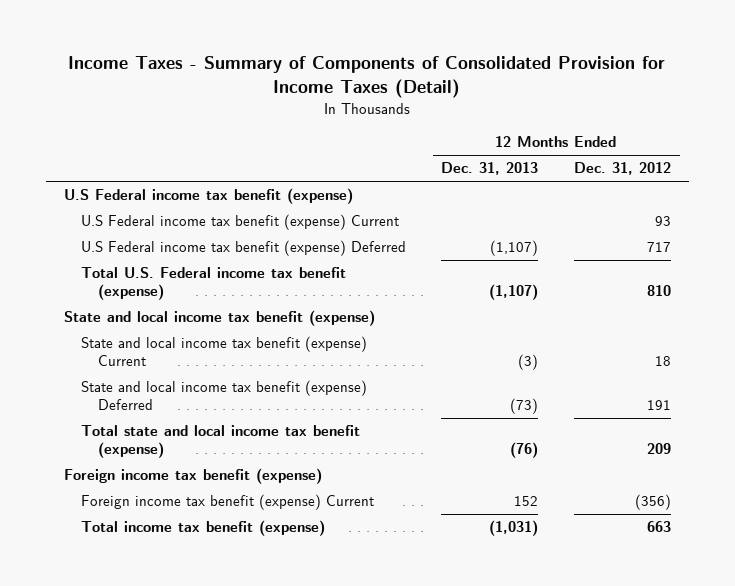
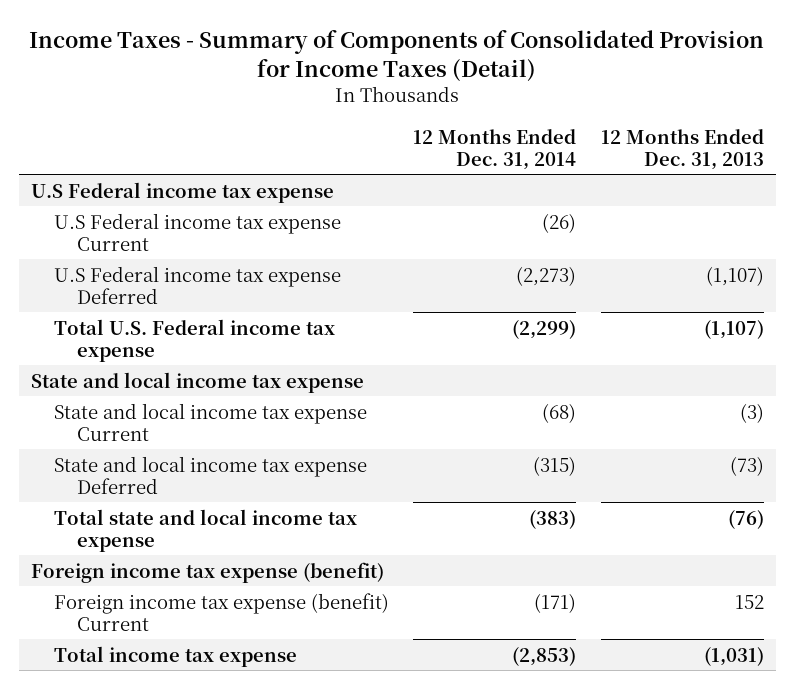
[574,162,672,176] Dec. 31, 2012 -> none
none -> [413,128,577,170] 12 Months Ended Dec. 31, 2014
[63,188,353,205] U.S Federal income tax benefit (expense) -> [31,181,335,203] U.S Federal income tax expense
[80,214,399,231] U.S Federal income tax benefit (expense) Current -> [54,212,342,251] U.S Federal income tax expense Current
[80,240,406,257] U.S Federal income tax benefit (expense) Deferred -> [54,265,342,304] U.S Federal income tax expense Deferred
[80,267,346,301] Total U.S. Federal income tax benefit (expense) -> [54,318,336,362] Total U.S. Federal income tax expense
[63,310,375,327] State and local income tax benefit (expense) -> [31,371,365,393] State and local income tax expense
[80,336,367,367] State and local income tax benefit (expense) Current -> [54,402,368,441] State and local income tax expense Current
[80,380,367,411] State and local income tax benefit (expense) Deferred -> [54,455,368,494] State and local income tax expense Deferred
[80,425,360,459] Total state and local income tax benefit (expense) -> [54,508,358,552] Total state and local income tax expense
[63,468,322,485] Foreign income tax benefit (expense) -> [31,561,385,583] Foreign income tax expense (benefit)
[80,494,374,511] Foreign income tax benefit (expense) Current -> [54,592,390,631] Foreign income tax expense (benefit) Current
[80,520,325,537] Total income tax benefit (expense) -> [54,645,298,667] Total income tax expense

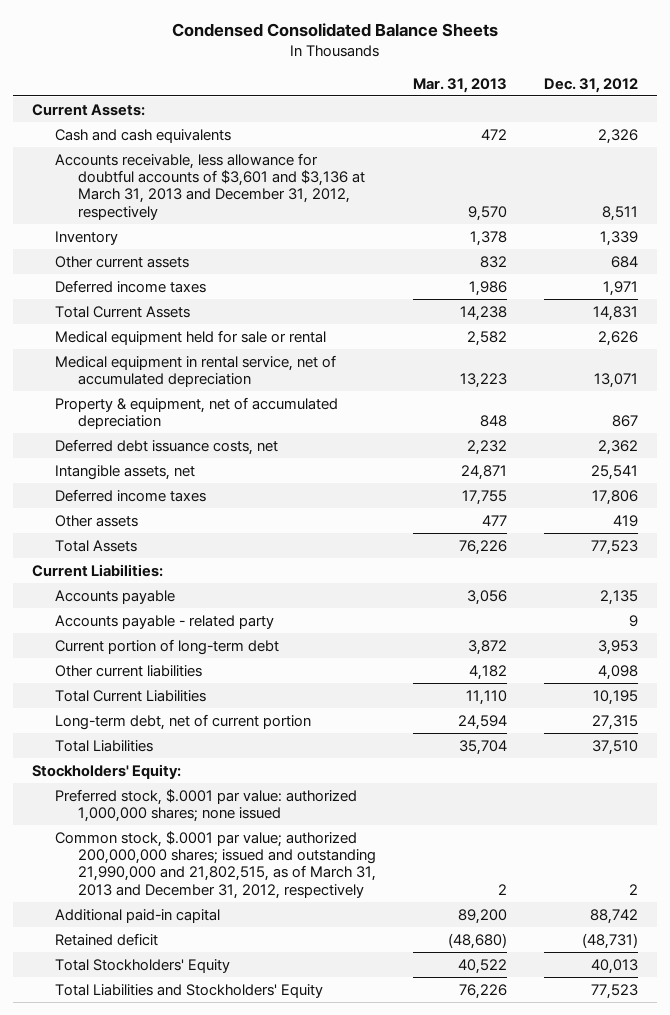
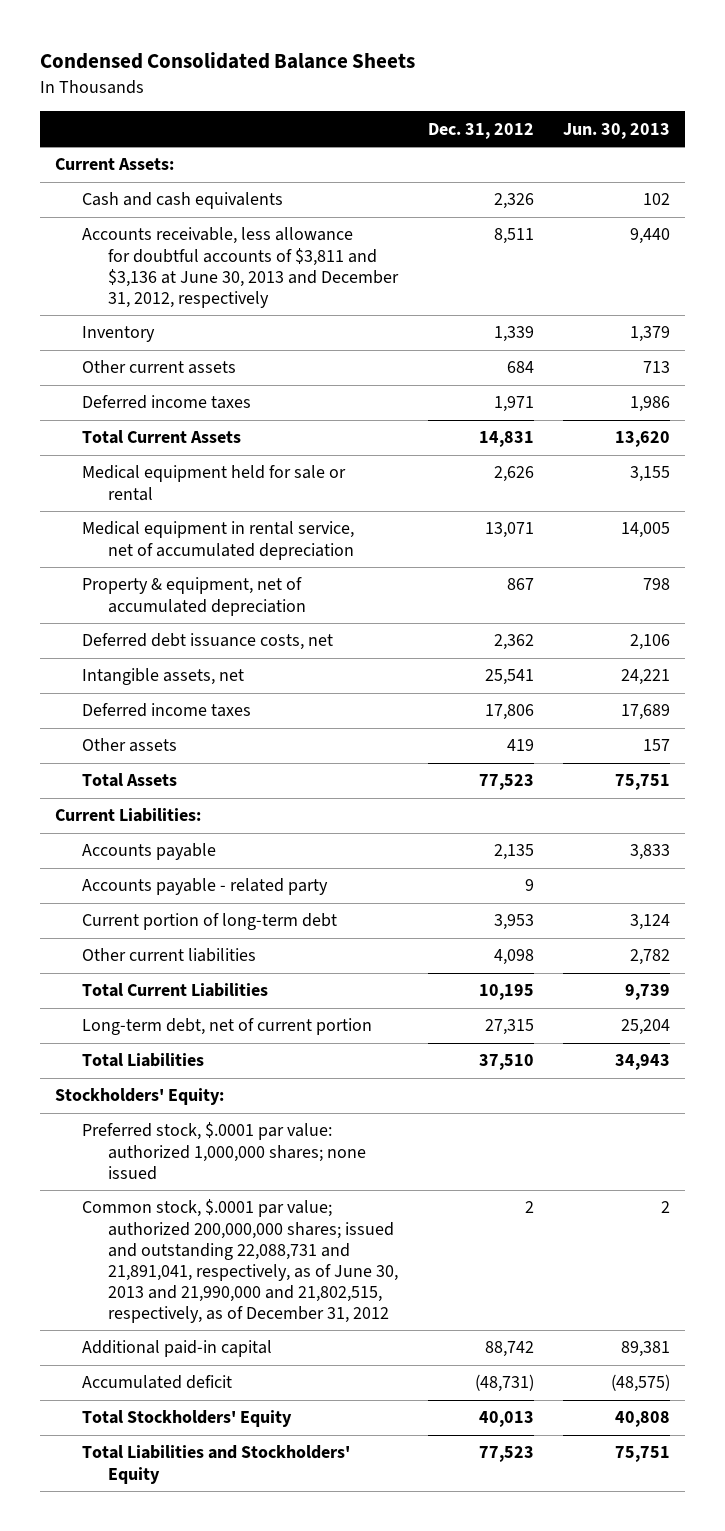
[413,77,508,93] Mar. 31, 2013 -> none
none -> [563,122,671,139] Jun. 30, 2013
[54,152,366,220] Accounts receivable, less allowance for doubtful accounts of $3,601 and $3,136 at March 31, 2013 and December 31, 2012, respectively -> [81,227,400,308] Accounts receivable, less allowance for doubtful accounts of $3,811 and $3,136 at June 30, 2013 and December 31, 2012, respectively
[54,830,377,899] Common stock, $.0001 par value; authorized 200,000,000 shares; issued and outstanding 21,990,000 and 21,802,515, as of March 31, 2013 and December 31, 2012, respectively -> [81,1199,399,1323] Common stock, $.0001 par value; authorized 200,000,000 shares; issued and outstanding 22,088,731 and 21,891,041, respectively, as of June 30, 2013 and 21,990,000 and 21,802,515, respectively, as of December 31, 2012
[54,932,158,946] Retained deficit -> [81,1375,232,1390] Accumulated deficit

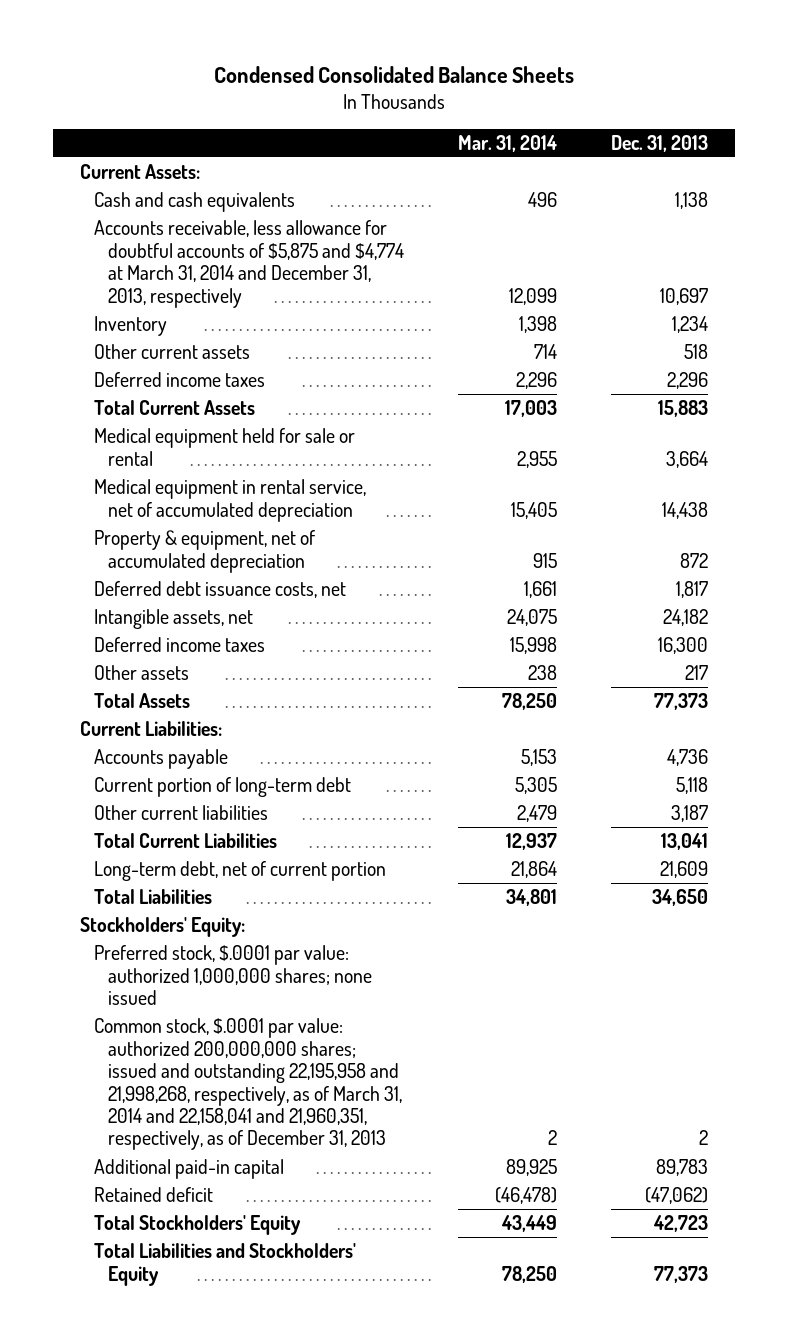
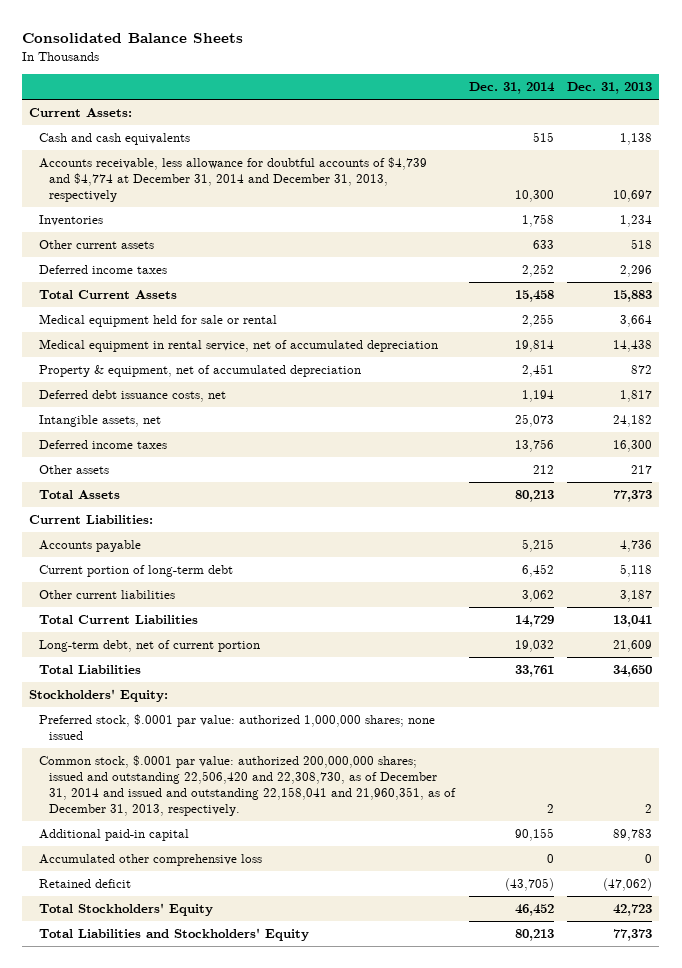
[214,66,575,84] Condensed Consolidated Balance Sheets -> [22,32,244,43] Consolidated Balance Sheets
[457,134,557,152] Mar. 31, 2014 -> none
none -> [468,81,555,94] Dec. 31, 2014
[93,220,404,308] Accounts receivable, less allowance for doubtful accounts of $5,875 and $4,774 at March 31, 2014 and December 31, 2013, respectively -> [39,157,428,202] Accounts receivable, less allowance for doubtful accounts of $4,739 and $4,774 at December 31, 2014 and December 31, 2013, respectively
[93,316,167,337] Inventory -> [39,215,104,227] Inventories
[93,1018,402,1151] Common stock, $.0001 par value: authorized 200,000,000 shares; issued and outstanding 22,195,958 and 21,998,268, respectively, as of March 31, 2014 and 22,158,041 and 21,960,351, respectively, as of December 31, 2013 -> [39,755,457,816] Common stock, $.0001 par value: authorized 200,000,000 shares; issued and outstanding 22,506,420 and 22,308,730, as of December 31, 2014 and issued and outstanding 22,158,041 and 21,960,351, as of December 31, 2013, respectively.
none -> [39,854,263,867] Accumulated other comprehensive loss

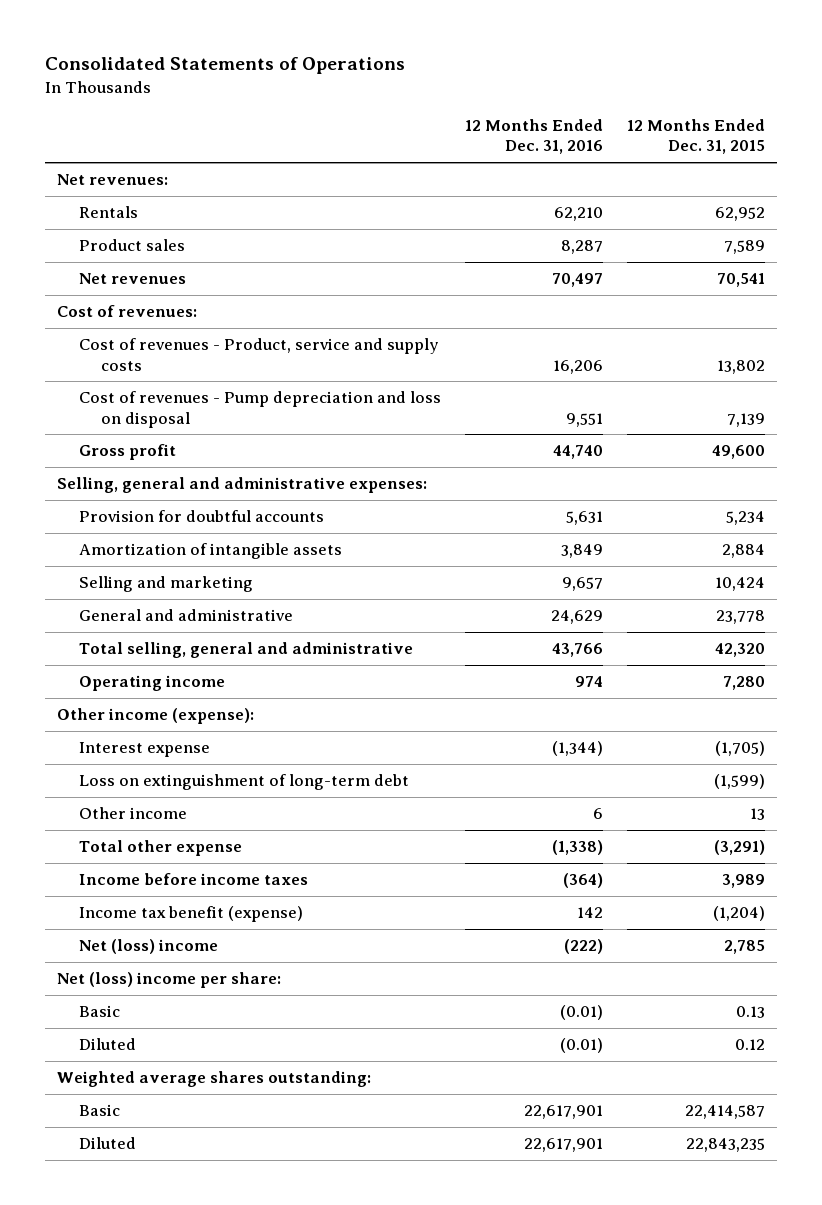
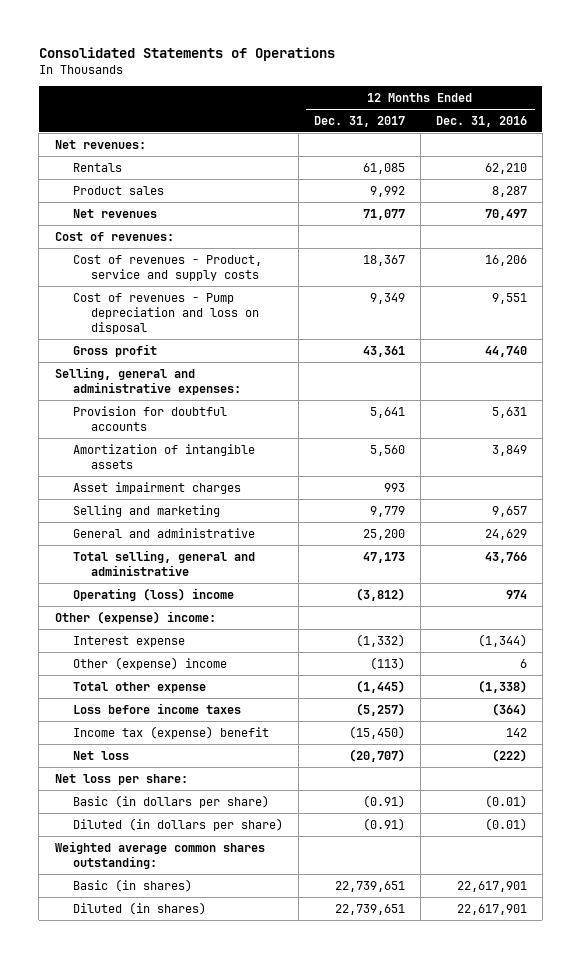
[627,118,766,155] 12 Months Ended Dec. 31, 2015 -> none
none -> [313,115,405,127] Dec. 31, 2017
none -> [72,481,241,494] Asset impairment charges
[78,675,225,692] Operating income -> [72,587,234,601] Operating (loss) income
[57,708,255,725] Other income (expense): -> [54,610,216,624] Other (expense) income:
[78,774,409,791] Loss on extinguishment of long-term debt -> none
[78,807,187,820] Other income -> [72,656,227,670] Other (expense) income
[78,873,308,886] Income before income taxes -> [72,702,241,714] Loss before income taxes
[78,906,303,923] Income tax benefit (expense) -> [72,725,269,739] Income tax (expense) benefit
[78,939,218,955] Net (loss) income -> [72,750,129,760] Net loss
[57,972,282,989] Net (loss) income per share: -> [54,773,188,785] Net loss per share:
[78,1005,120,1018] Basic -> [72,794,269,808] Basic (in dollars per share)
[78,1038,136,1051] Diluted -> [72,817,283,831] Diluted (in dollars per share)
[57,1071,372,1088] Weighted average shares outstanding: -> [54,840,265,869] Weighted average common shares outstanding:
[78,1104,120,1117] Basic -> [72,878,192,892] Basic (in shares)
[78,1137,136,1150] Diluted -> [72,901,206,915] Diluted (in shares)

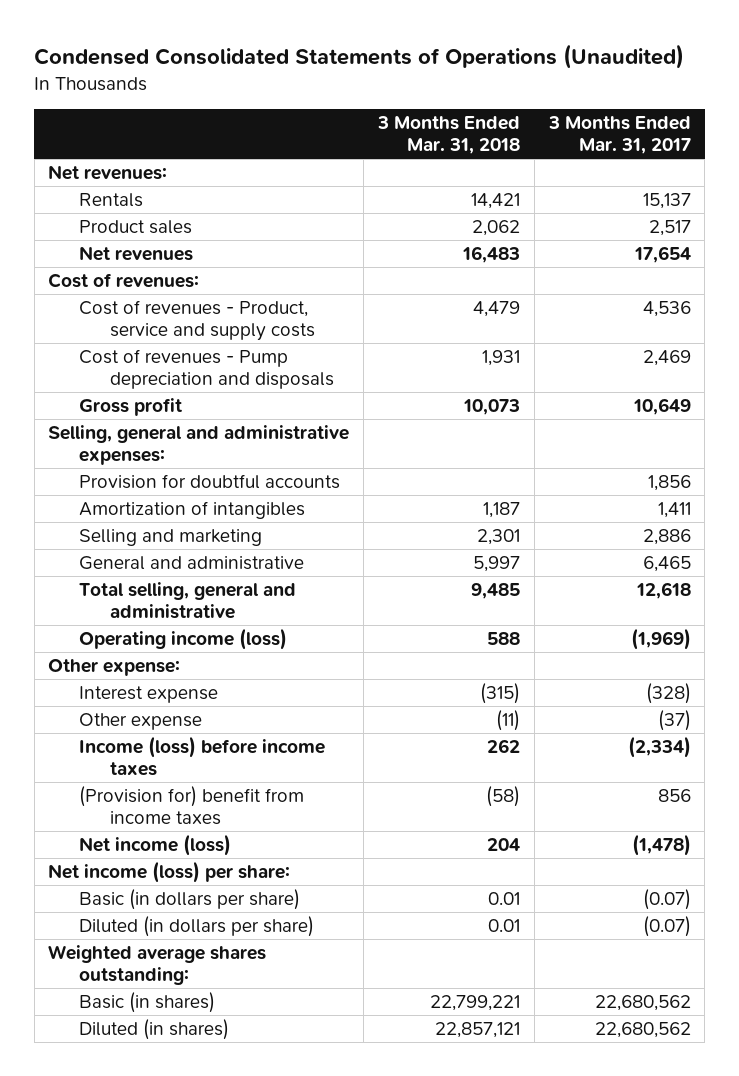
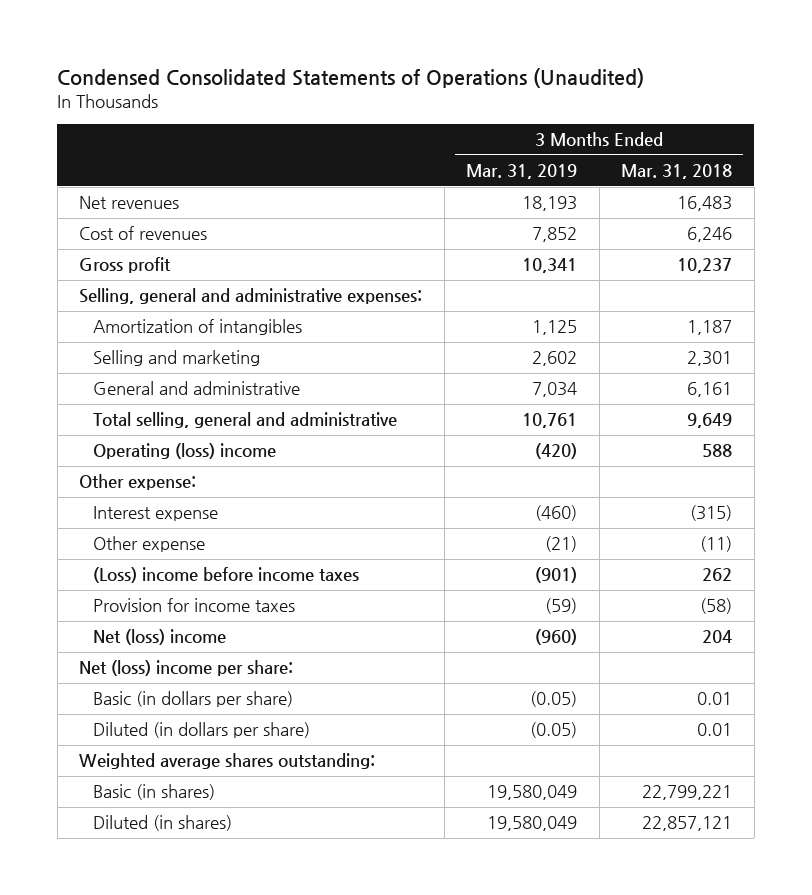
[547,115,691,155] 3 Months Ended Mar. 31, 2017 -> none
none -> [466,164,578,180] Mar. 31, 2019
[48,165,168,181] Net revenues: -> none
[79,193,144,208] Rentals -> none
[79,220,193,235] Product sales -> none
[48,273,200,289] Cost of revenues: -> none
[79,349,334,390] Cost of revenues - Pump depreciation and disposals -> none
[79,300,315,342] Cost of revenues - Product, service and supply costs -> [79,226,208,241] Cost of revenues
[473,301,521,318] 4,479 -> [687,227,733,243] 6,246
[463,399,521,416] 10,073 -> [677,258,733,274] 10,237
[79,474,341,490] Provision for doubtful accounts -> none
[473,556,521,573] 5,997 -> [687,382,733,398] 6,161
[471,583,521,600] 9,485 -> [687,413,733,429] 9,649
[79,628,288,651] Operating income (loss) -> [92,443,276,460] Operating (loss) income
[79,736,326,777] Income (loss) before income taxes -> [92,567,359,584] (Loss) income before income taxes
[79,786,305,826] (Provision for) benefit from income taxes -> [92,598,295,613] Provision for income taxes
[79,834,232,857] Net income (loss) -> [92,629,226,646] Net (loss) income
[48,861,291,884] Net income (loss) per share: -> [79,660,294,677] Net (loss) income per share:

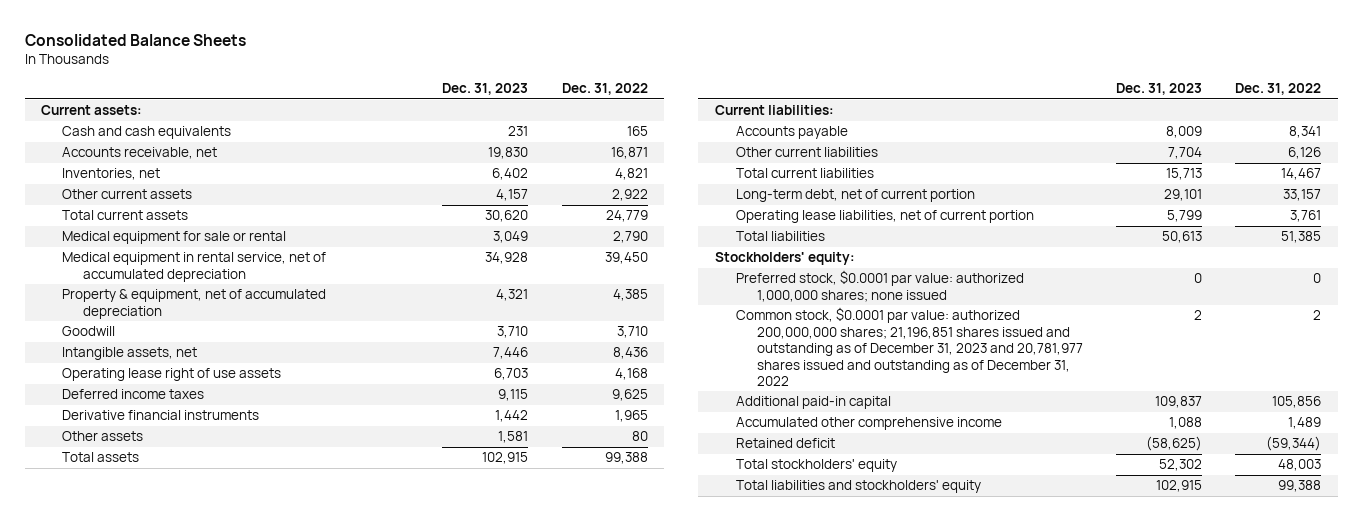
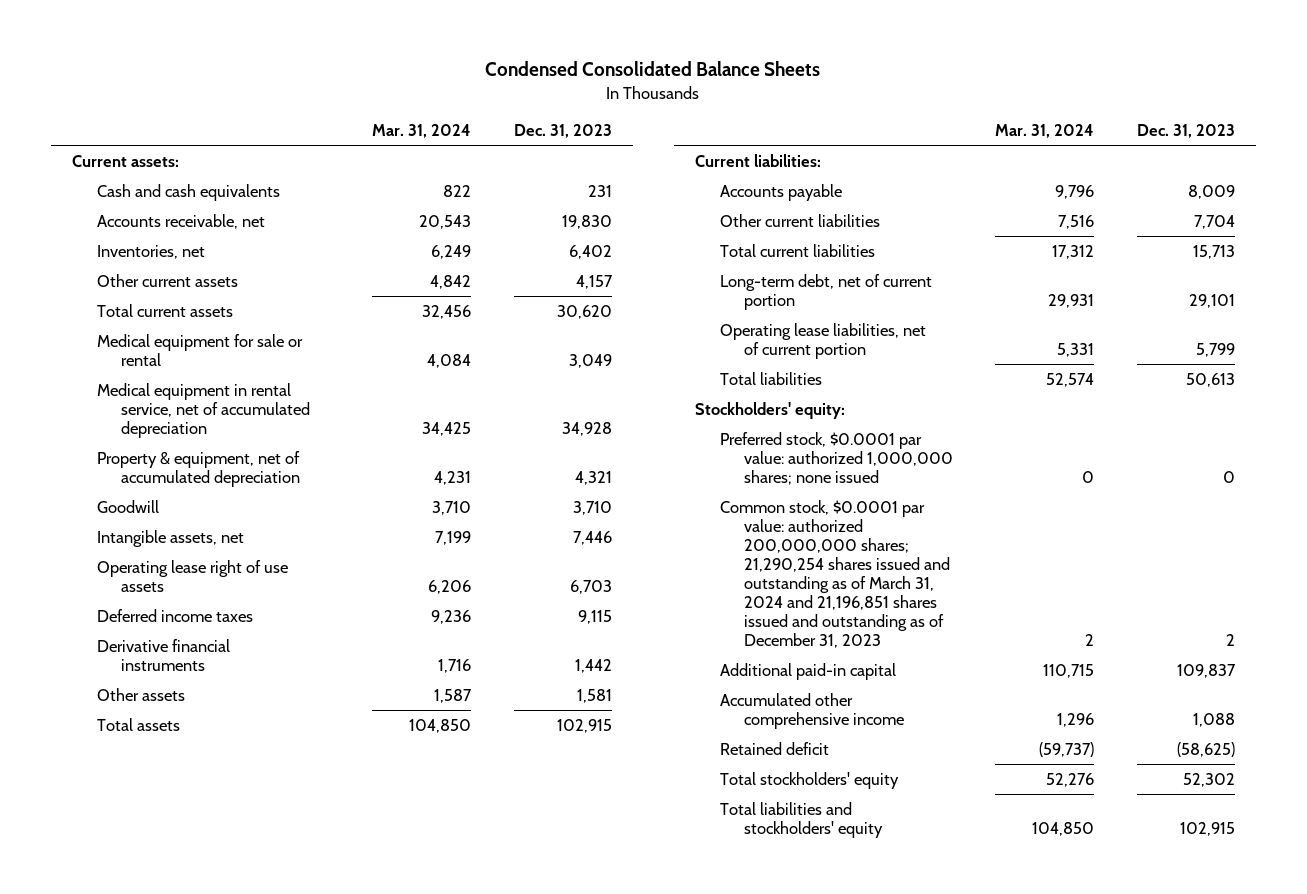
[24,33,246,46] Consolidated Balance Sheets -> [485,61,821,77] Condensed Consolidated Balance Sheets
[561,83,648,96] Dec. 31, 2022 -> none
none -> [372,123,472,138] Mar. 31, 2024
[735,307,1083,386] Common stock, $0.0001 par value: authorized 200,000,000 shares; 21,196,851 shares issued and outstanding as of December 31, 2023 and 20,781,977 shares issued and outstanding as of December 31, 2022 -> [719,499,951,648] Common stock, $0.0001 par value: authorized 200,000,000 shares; 21,290,254 shares issued and outstanding as of March 31, 2024 and 21,196,851 shares issued and outstanding as of December 31, 2023

